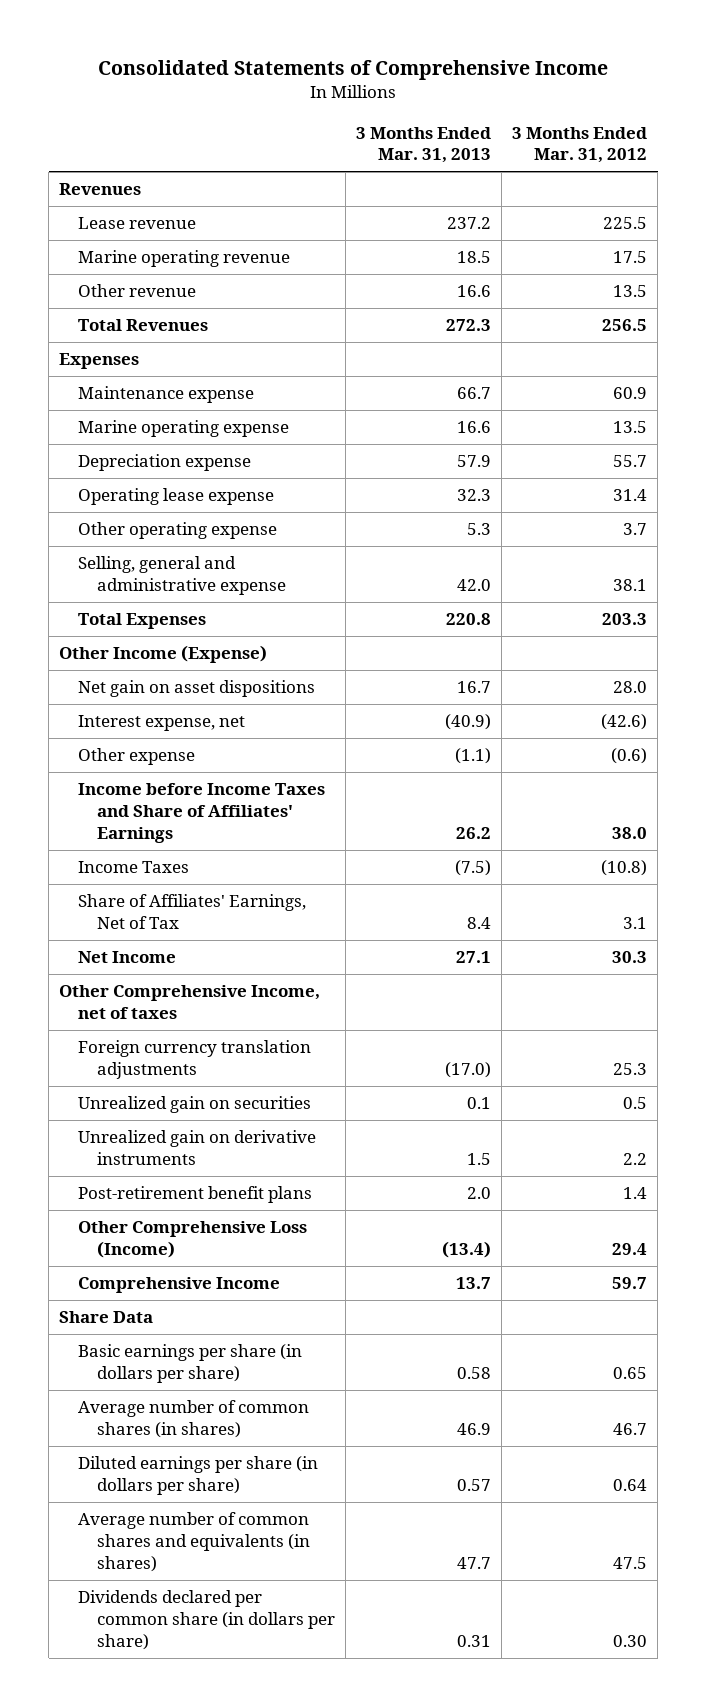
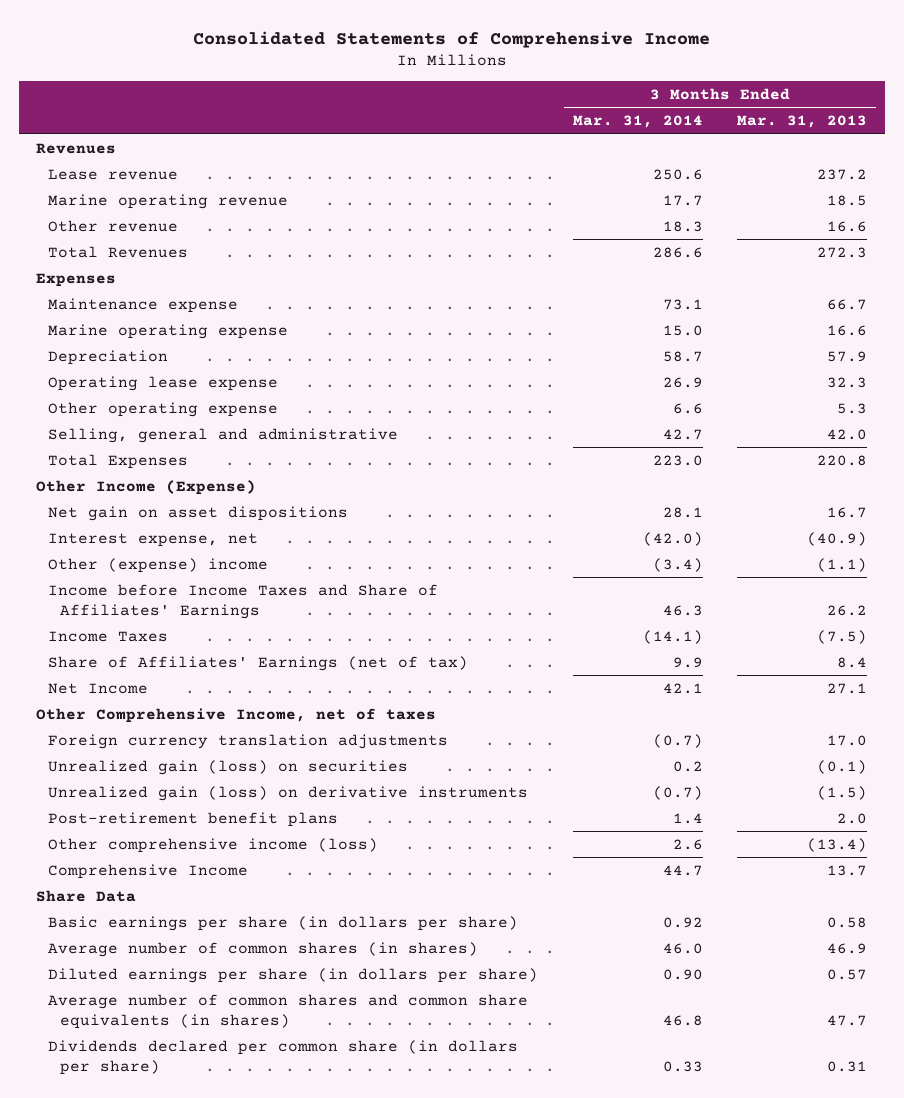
[512,126,648,164] 3 Months Ended Mar. 31, 2012 -> none
none -> [572,115,703,129] Mar. 31, 2014
[78,454,252,472] Depreciation expense -> [47,349,168,365] Depreciation
[78,556,286,595] Selling, general and administrative expense -> [47,427,398,443] Selling, general and administrative
[78,748,196,766] Other expense -> [47,557,268,573] Other (expense) income
[78,894,307,929] Share of Affiliates' Earnings, Net of Tax -> [47,655,468,671] Share of Affiliates' Earnings (net of tax)
[444,1061,491,1078] (17.0) -> [827,734,868,746] 17.0
[78,1096,312,1114] Unrealized gain on securities -> [47,759,408,775] Unrealized gain (loss) on securities
[466,1097,491,1110] 0.1 -> [817,759,868,774] (0.1)
[78,1130,317,1165] Unrealized gain on derivative instruments -> [47,785,528,801] Unrealized gain (loss) on derivative instruments
[466,1152,491,1165] 1.5 -> [817,785,868,800] (1.5)
[78,1221,308,1258] Other Comprehensive Loss (Income) -> [47,837,378,853] Other comprehensive income (loss)
[78,1512,310,1572] Average number of common shares and equivalents (in shares) -> [47,993,528,1029] Average number of common shares and common share equivalents (in shares)

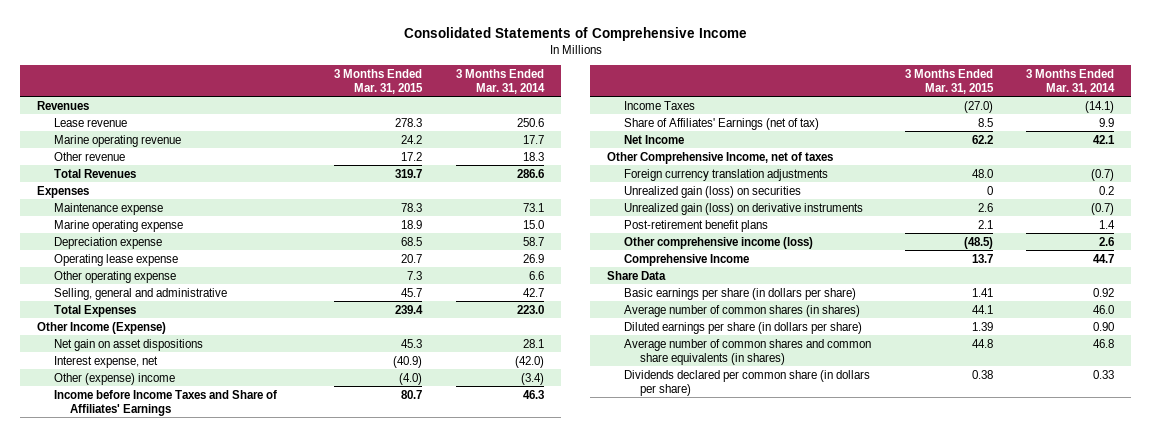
[737,115,868,129] Mar. 31, 2013 -> none
none -> [334,68,424,94] 3 Months Ended Mar. 31, 2015
[47,349,168,365] Depreciation -> [53,236,162,249] Depreciation expense

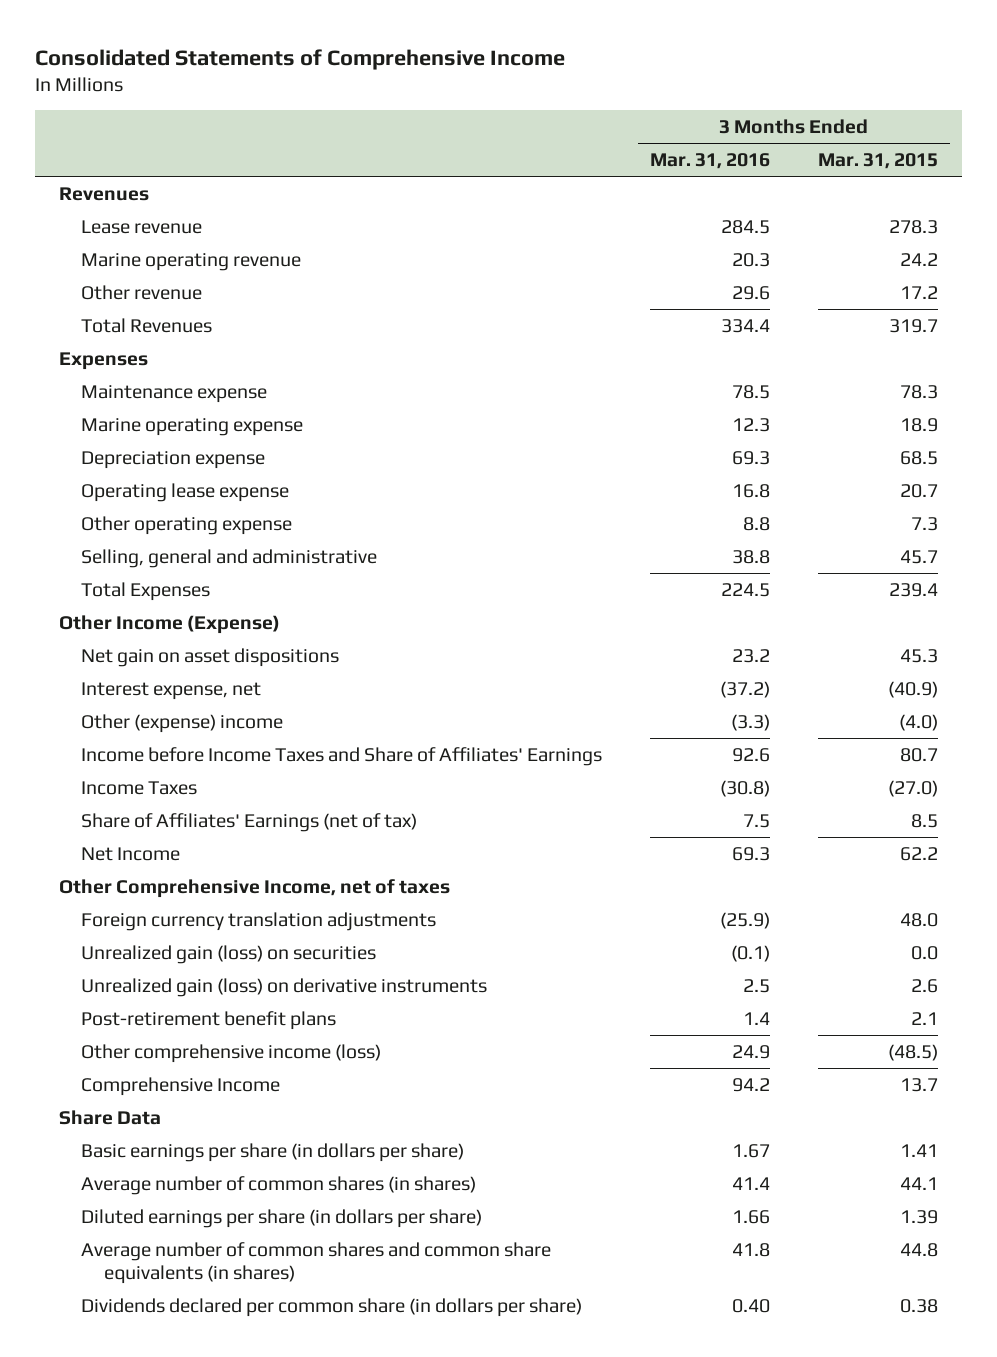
[456,68,546,94] 3 Months Ended Mar. 31, 2014 -> none
none -> [650,153,771,170] Mar. 31, 2016
[986,185,993,195] 0 -> [911,945,939,960] 0.0

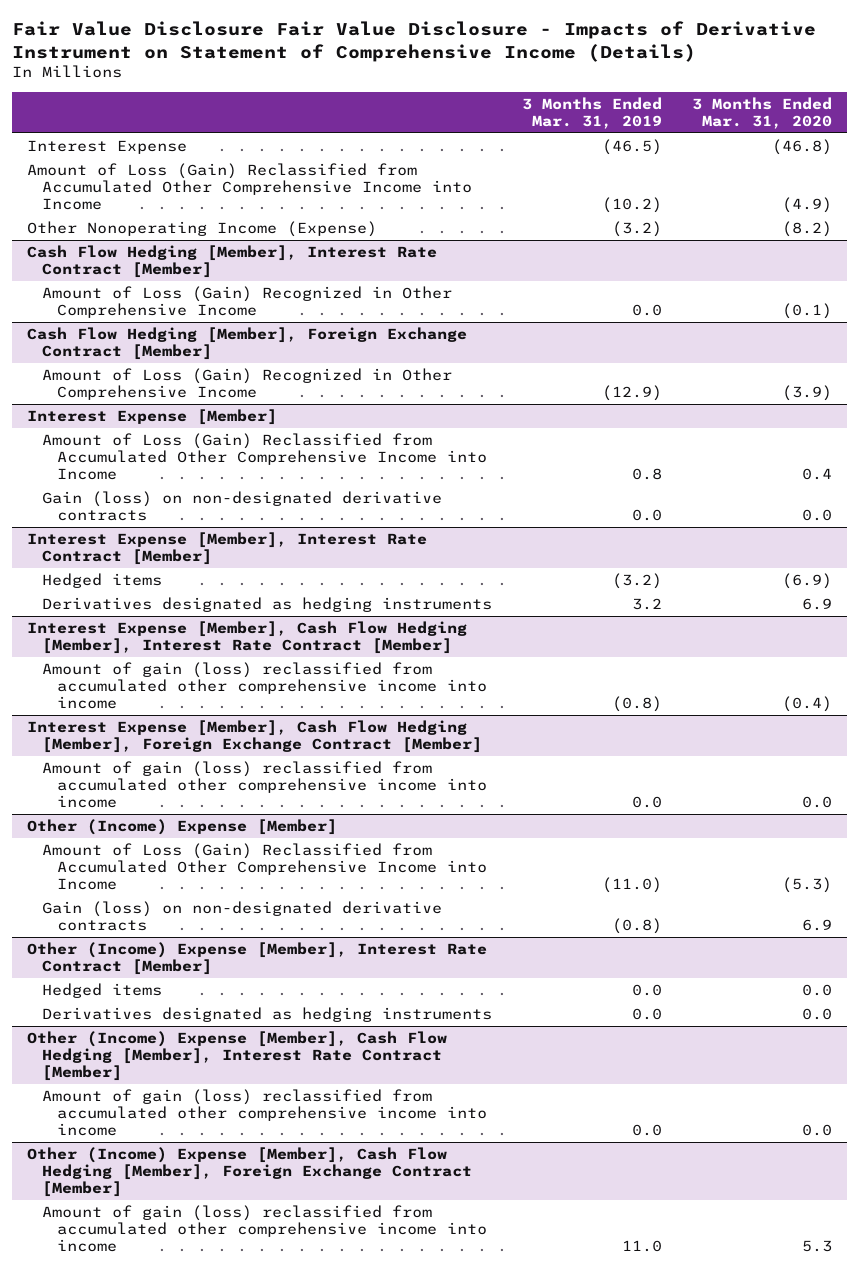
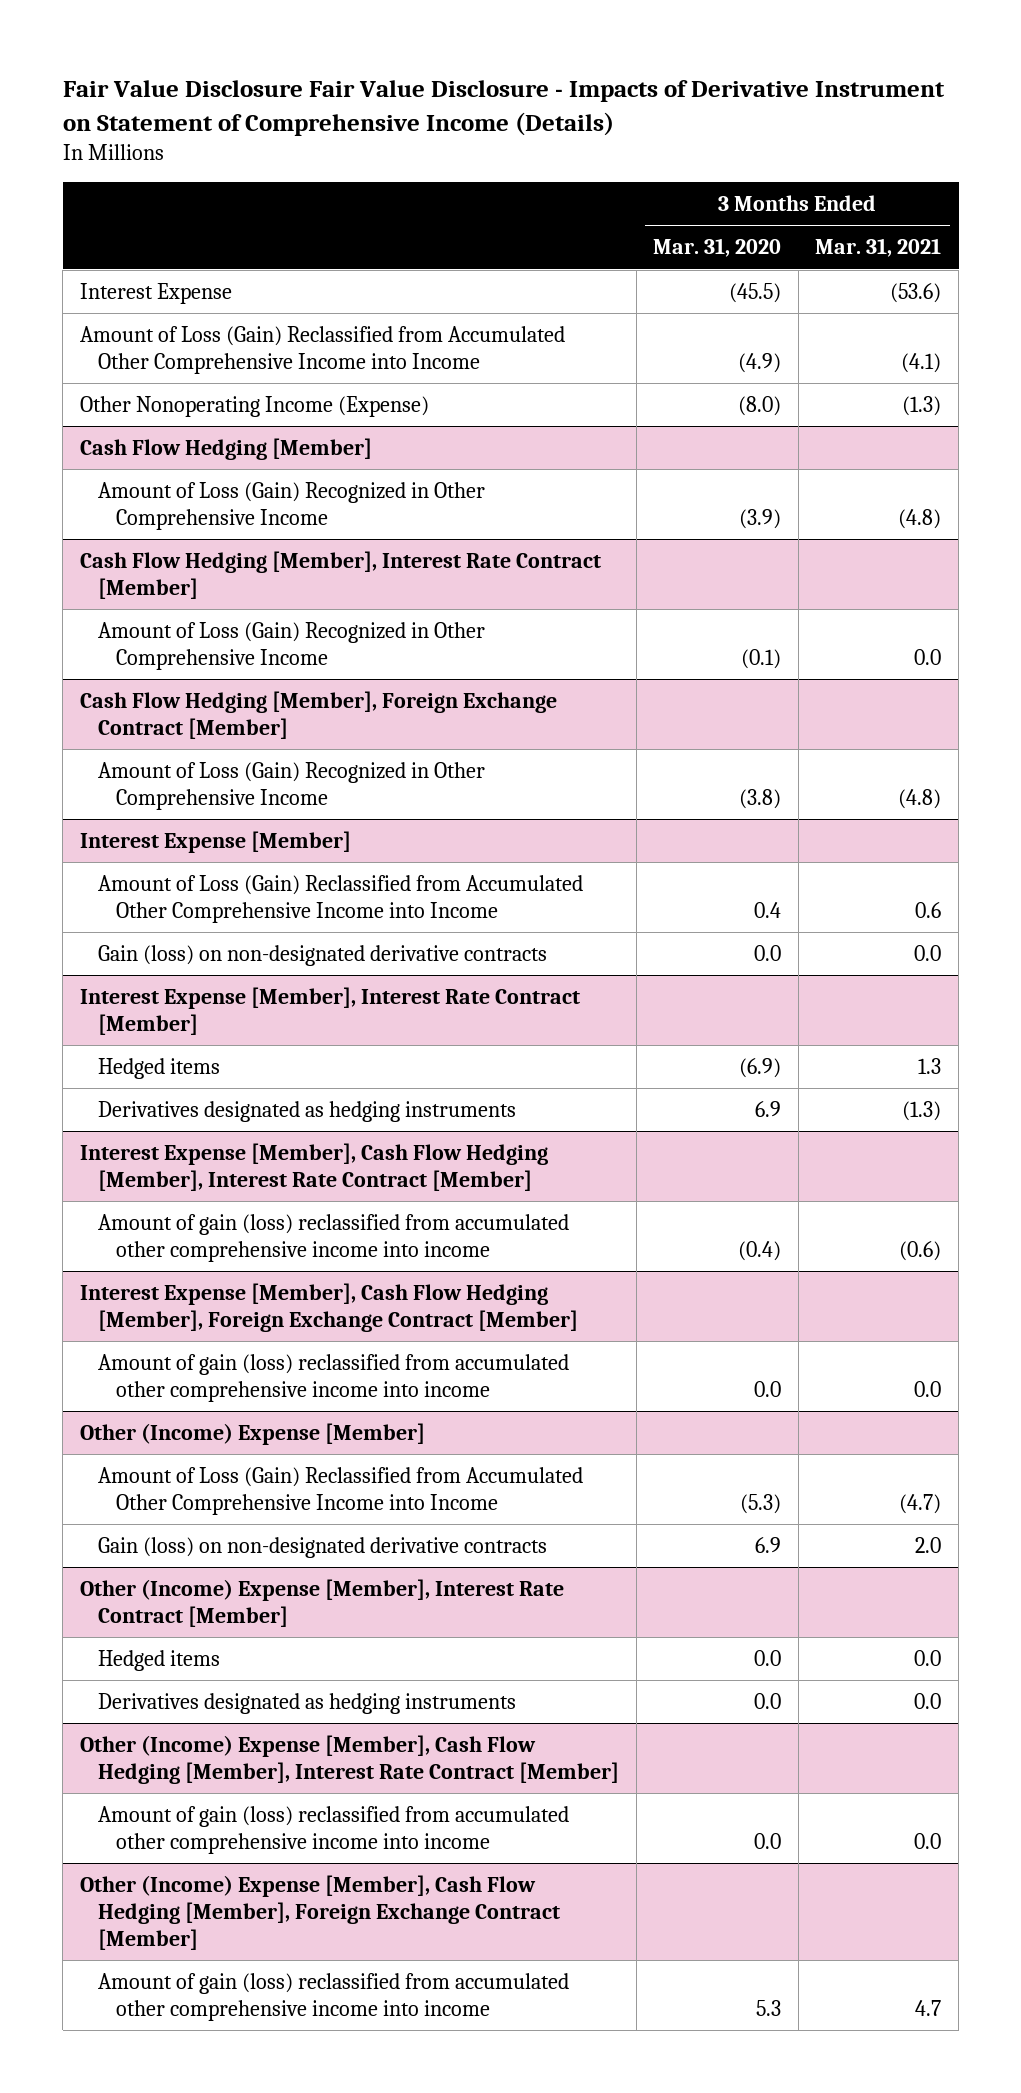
[522,96,663,129] 3 Months Ended Mar. 31, 2019 -> none
none -> [815,238,942,258] Mar. 31, 2021
[772,139,833,156] (46.8) -> [729,283,782,304] (45.5)
[782,221,833,238] (8.2) -> [738,396,782,417] (8.0)
none -> [79,438,372,461] Cash Flow Hedging [Member]
none -> [98,482,486,530] Amount of Loss (Gain) Recognized in Other Comprehensive Income
[782,384,833,401] (3.9) -> [739,788,782,809] (3.8)

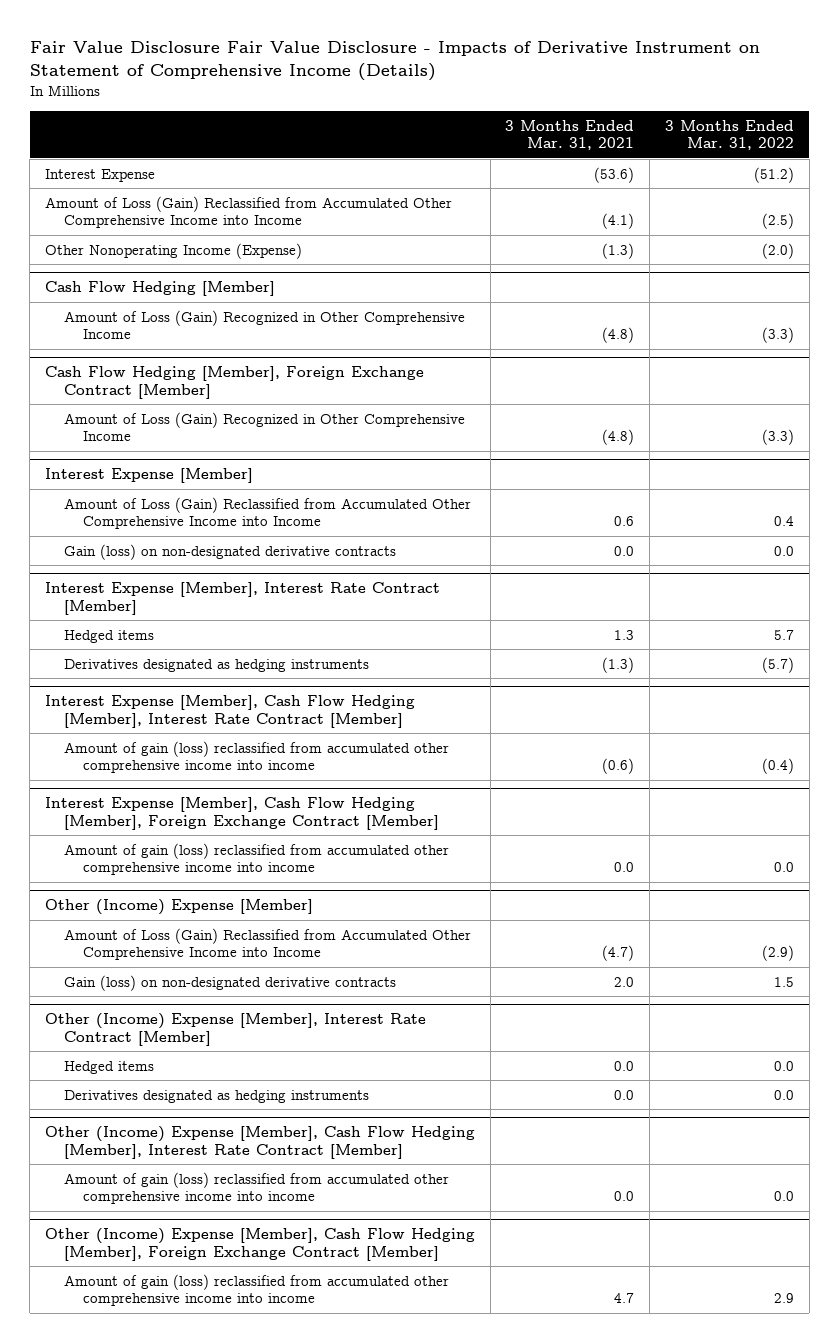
[653,238,782,258] Mar. 31, 2020 -> none
none -> [664,119,794,151] 3 Months Ended Mar. 31, 2022
[79,551,601,599] Cash Flow Hedging [Member], Interest Rate Contract [Member] -> none
[98,622,486,670] Amount of Loss (Gain) Recognized in Other Comprehensive Income -> none

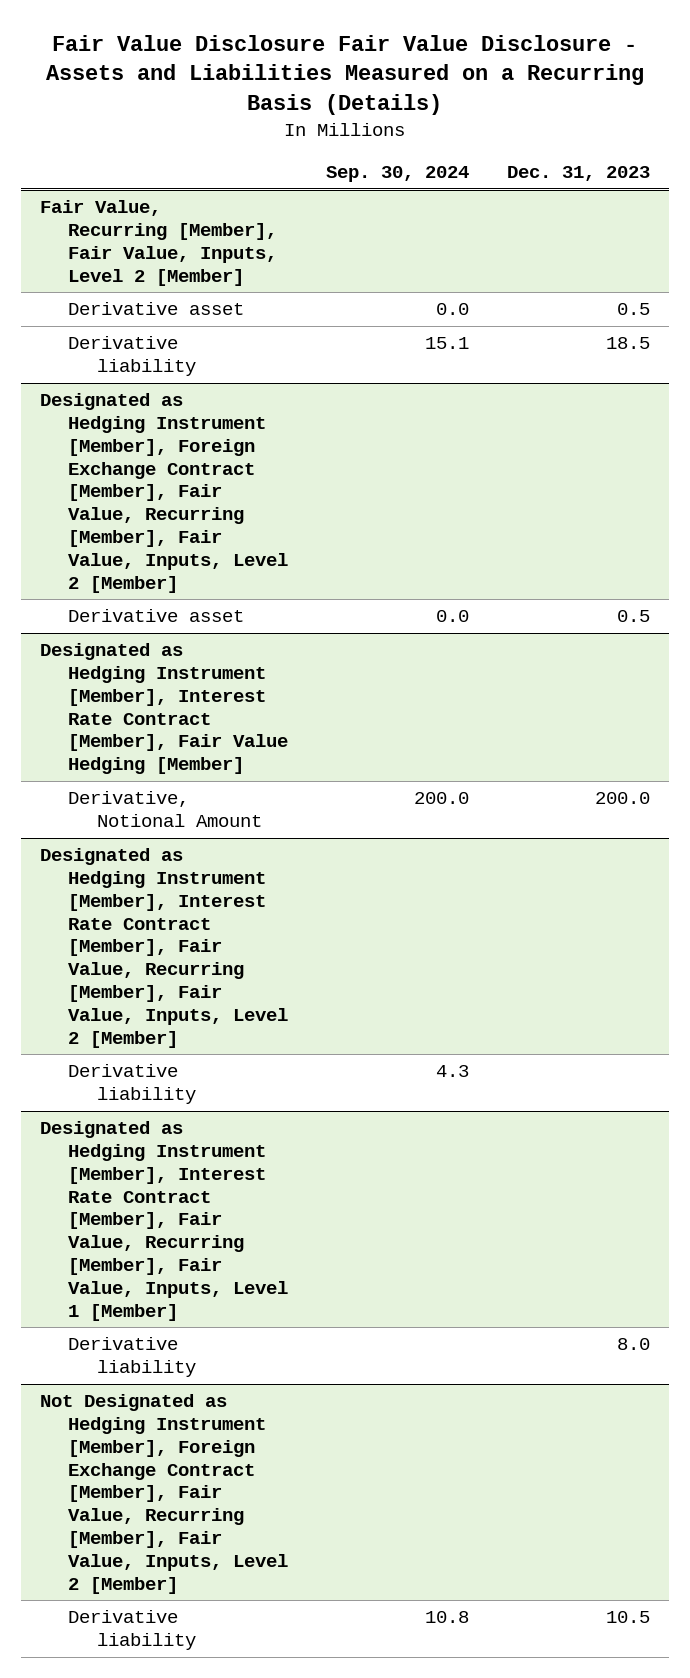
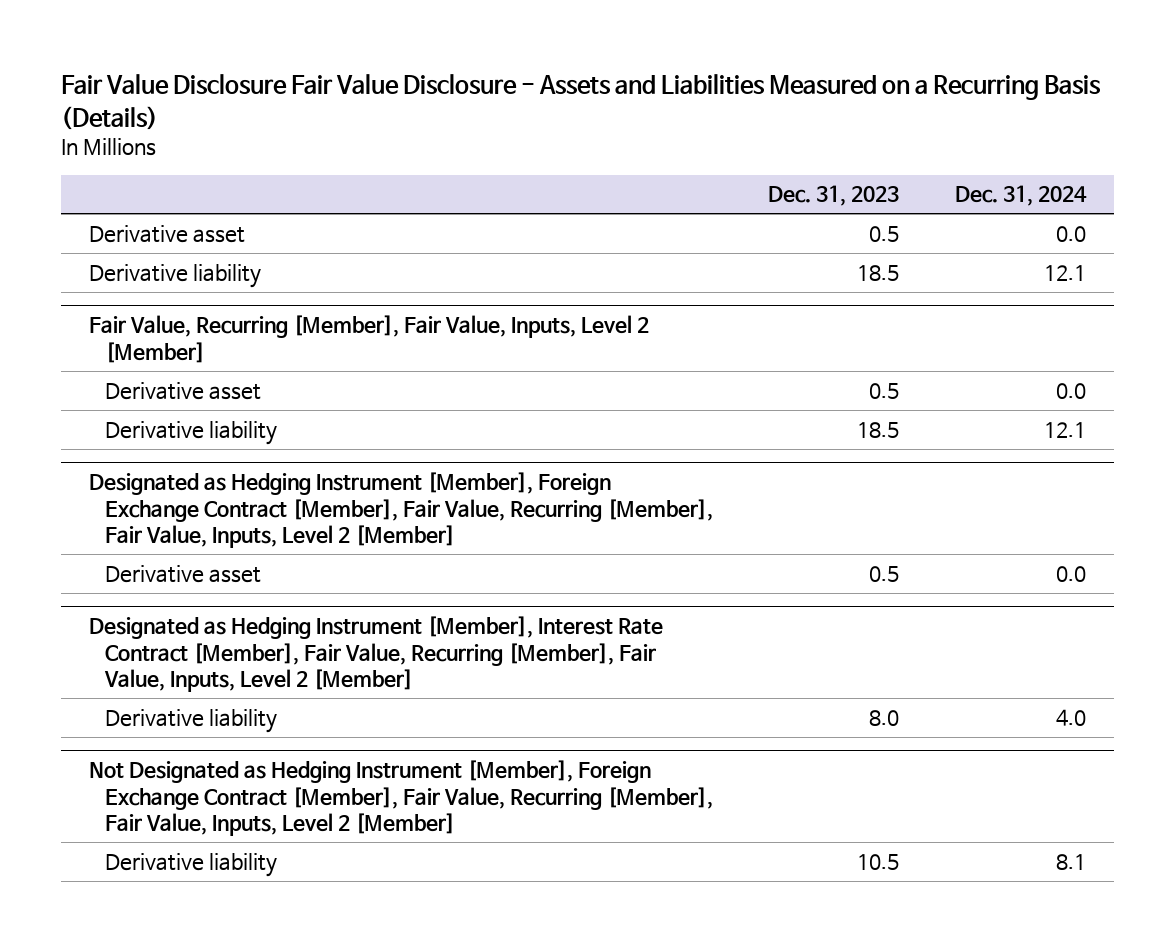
[326,165,470,182] Sep. 30, 2024 -> none
none -> [955,185,1088,207] Dec. 31, 2024
none -> [89,224,246,243] Derivative asset
none -> [89,263,262,288] Derivative liability
[39,643,289,775] Designated as Hedging Instrument [Member], Interest Rate Contract [Member], Fair Value Hedging [Member] -> none
[68,791,262,827] Derivative, Notional Amount -> none
[68,1064,196,1104] Derivative liability -> none
[39,1121,289,1321] Designated as Hedging Instrument [Member], Interest Rate Contract [Member], Fair Value, Recurring [Member], Fair Value, Inputs, Level 1 [Member] -> none

